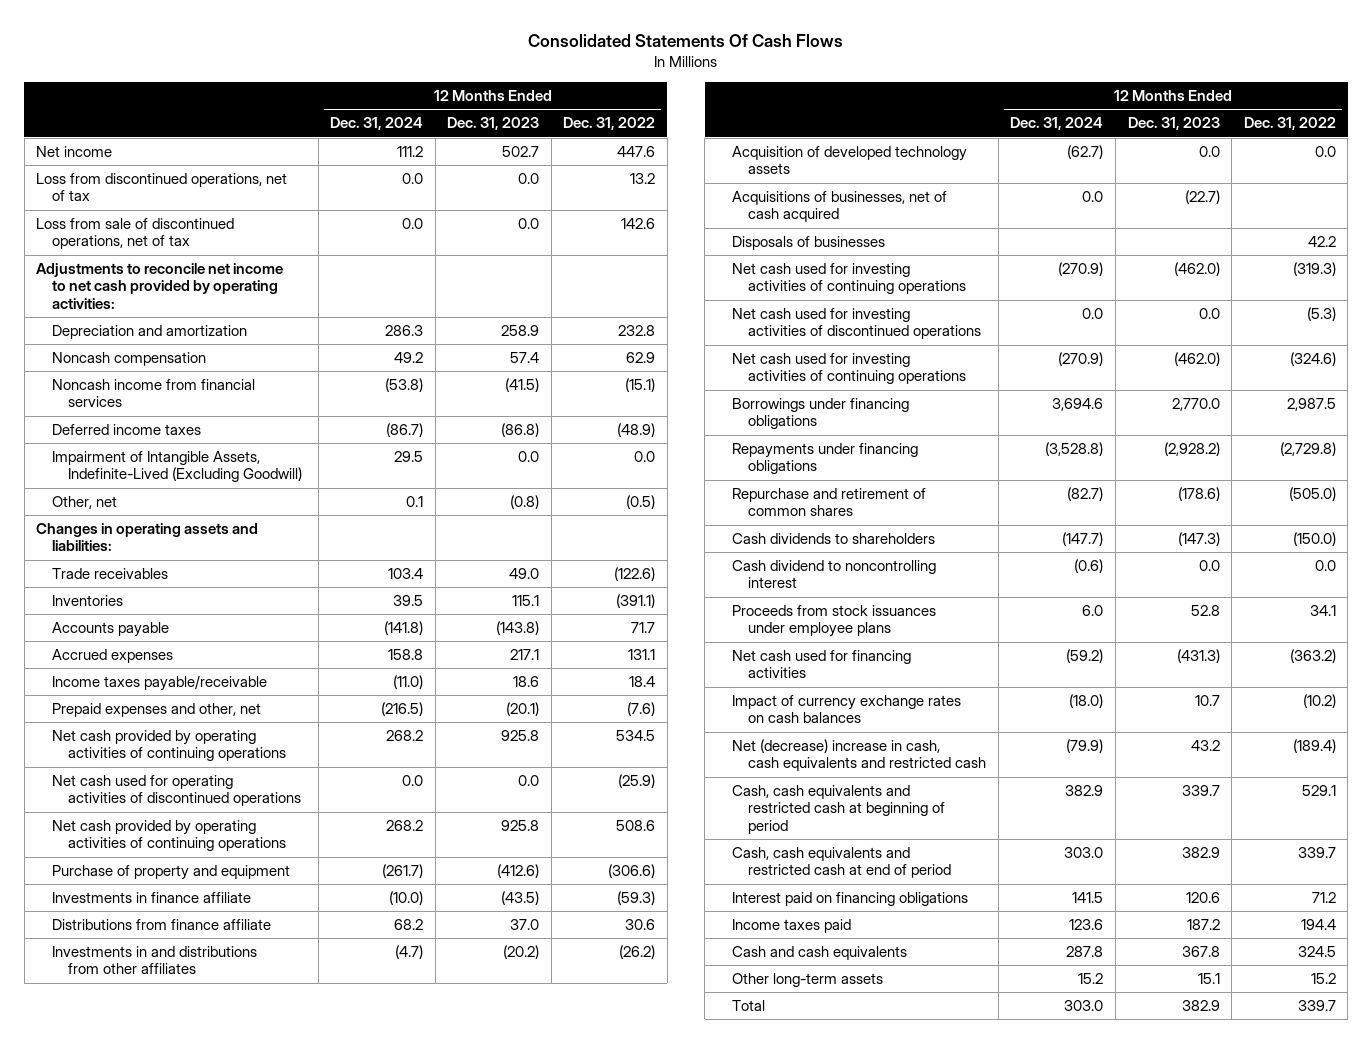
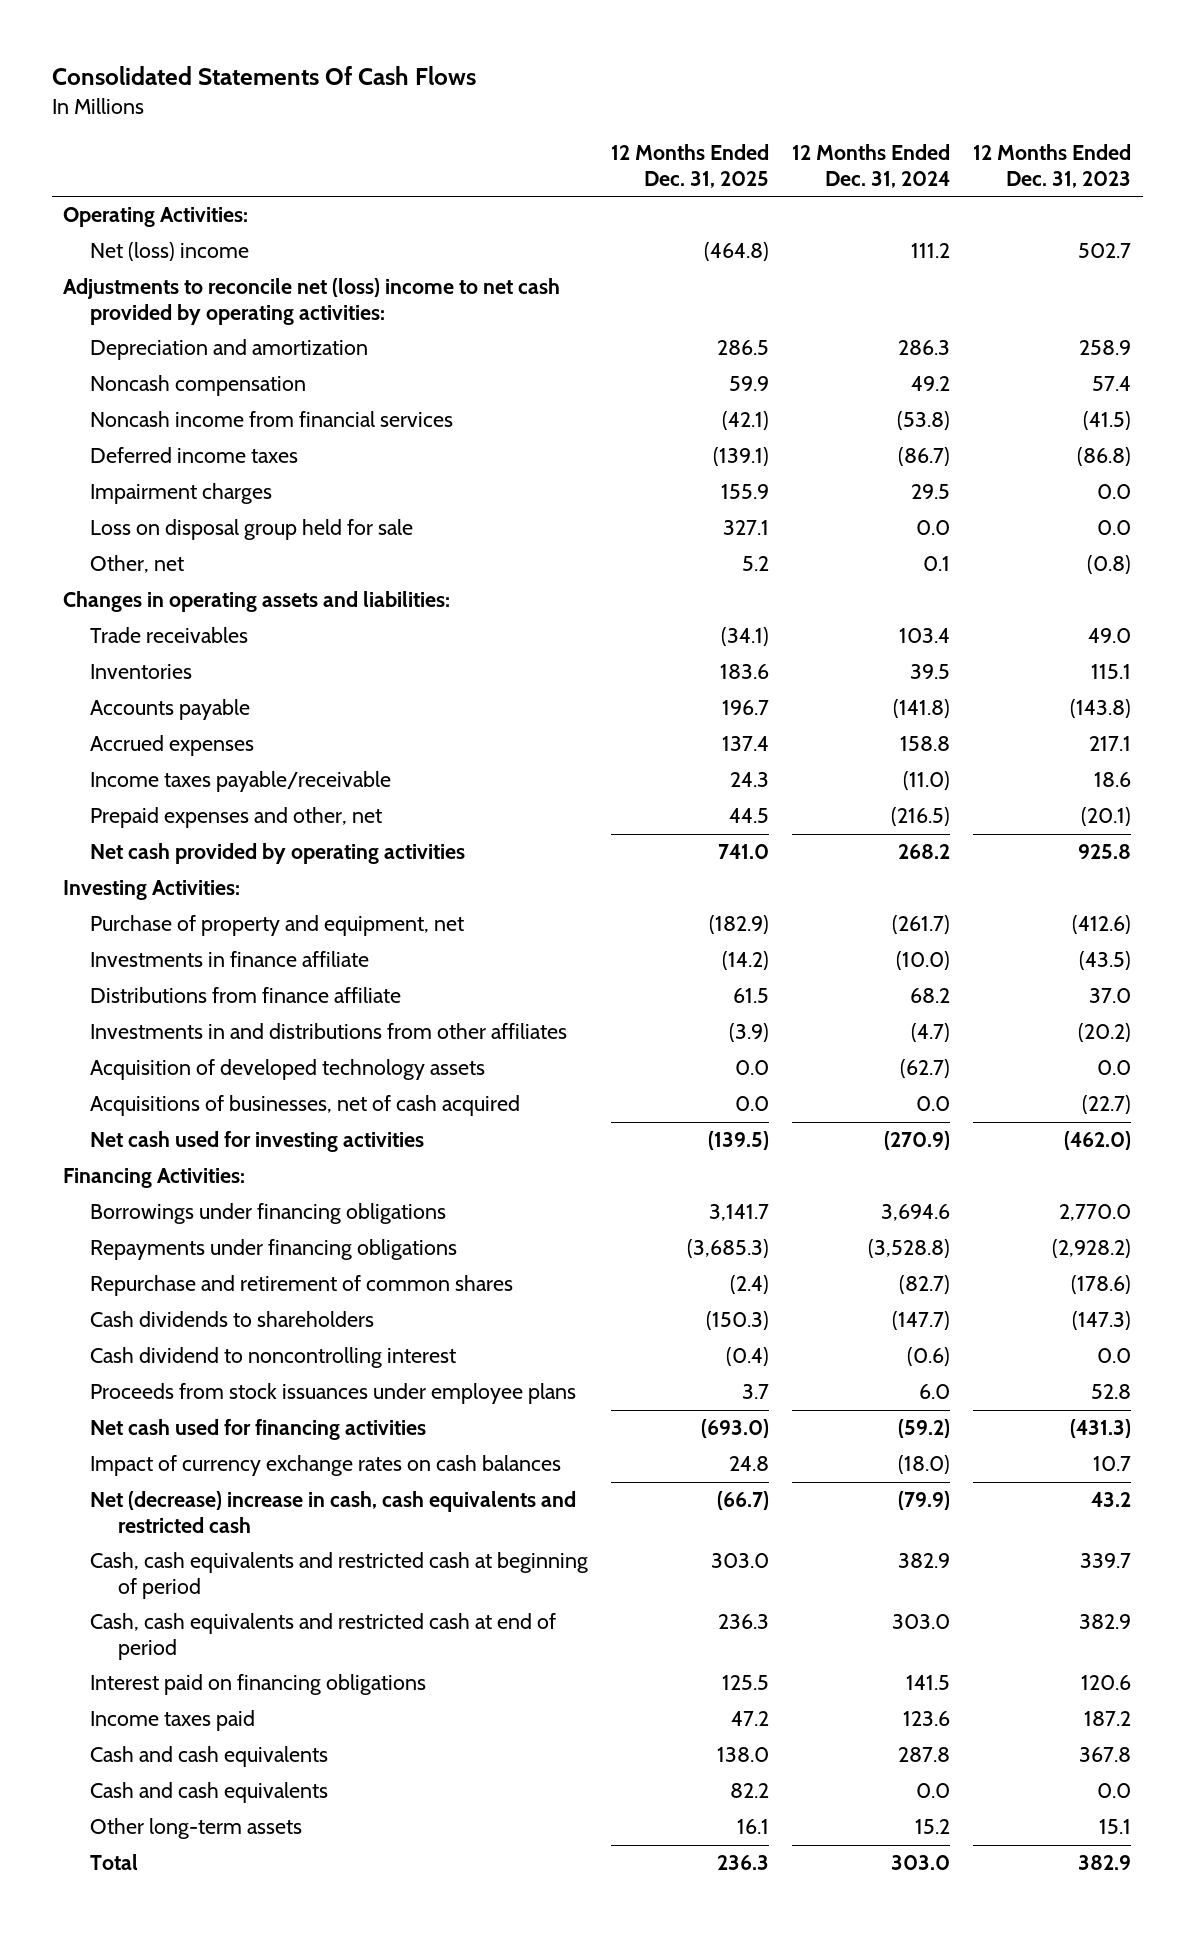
[563,117,656,131] Dec. 31, 2022 -> none
none -> [611,144,770,188] 12 Months Ended Dec. 31, 2025
[36,173,288,202] Loss from discontinued operations, net of tax -> none
[36,218,235,250] Loss from sale of discontinued operations, net of tax -> none
none -> [63,207,249,228] Operating Activities:
[36,146,113,158] Net income -> [90,242,250,262] Net (loss) income
[36,263,284,309] Adjustments to reconcile net income to net cash provided by operating activities: -> [63,278,561,326] Adjustments to reconcile net (loss) income to net cash provided by operating activities:
[52,451,303,483] Impairment of Intangible Assets, Indefinite-Lived (Excluding Goodwill) -> [90,483,273,505] Impairment charges
none -> [90,519,414,541] Loss on disposal group held for sale
[52,730,287,762] Net cash provided by operating activities of continuing operations -> none
[52,775,302,807] Net cash used for operating activities of discontinued operations -> none
[52,820,287,852] Net cash provided by operating activities of continuing operations -> [90,843,466,865] Net cash provided by operating activities
none -> [63,880,241,901] Investing Activities:
[52,865,291,881] Purchase of property and equipment -> [90,915,465,937] Purchase of property and equipment, net
[732,236,886,251] Disposals of businesses -> none
[732,263,967,295] Net cash used for investing activities of continuing operations -> none
[732,308,982,340] Net cash used for investing activities of discontinued operations -> none
[732,353,967,385] Net cash used for investing activities of continuing operations -> [90,1131,425,1153] Net cash used for investing activities
none -> [63,1168,246,1189] Financing Activities:
none -> [90,1782,329,1804] Cash and cash equivalents

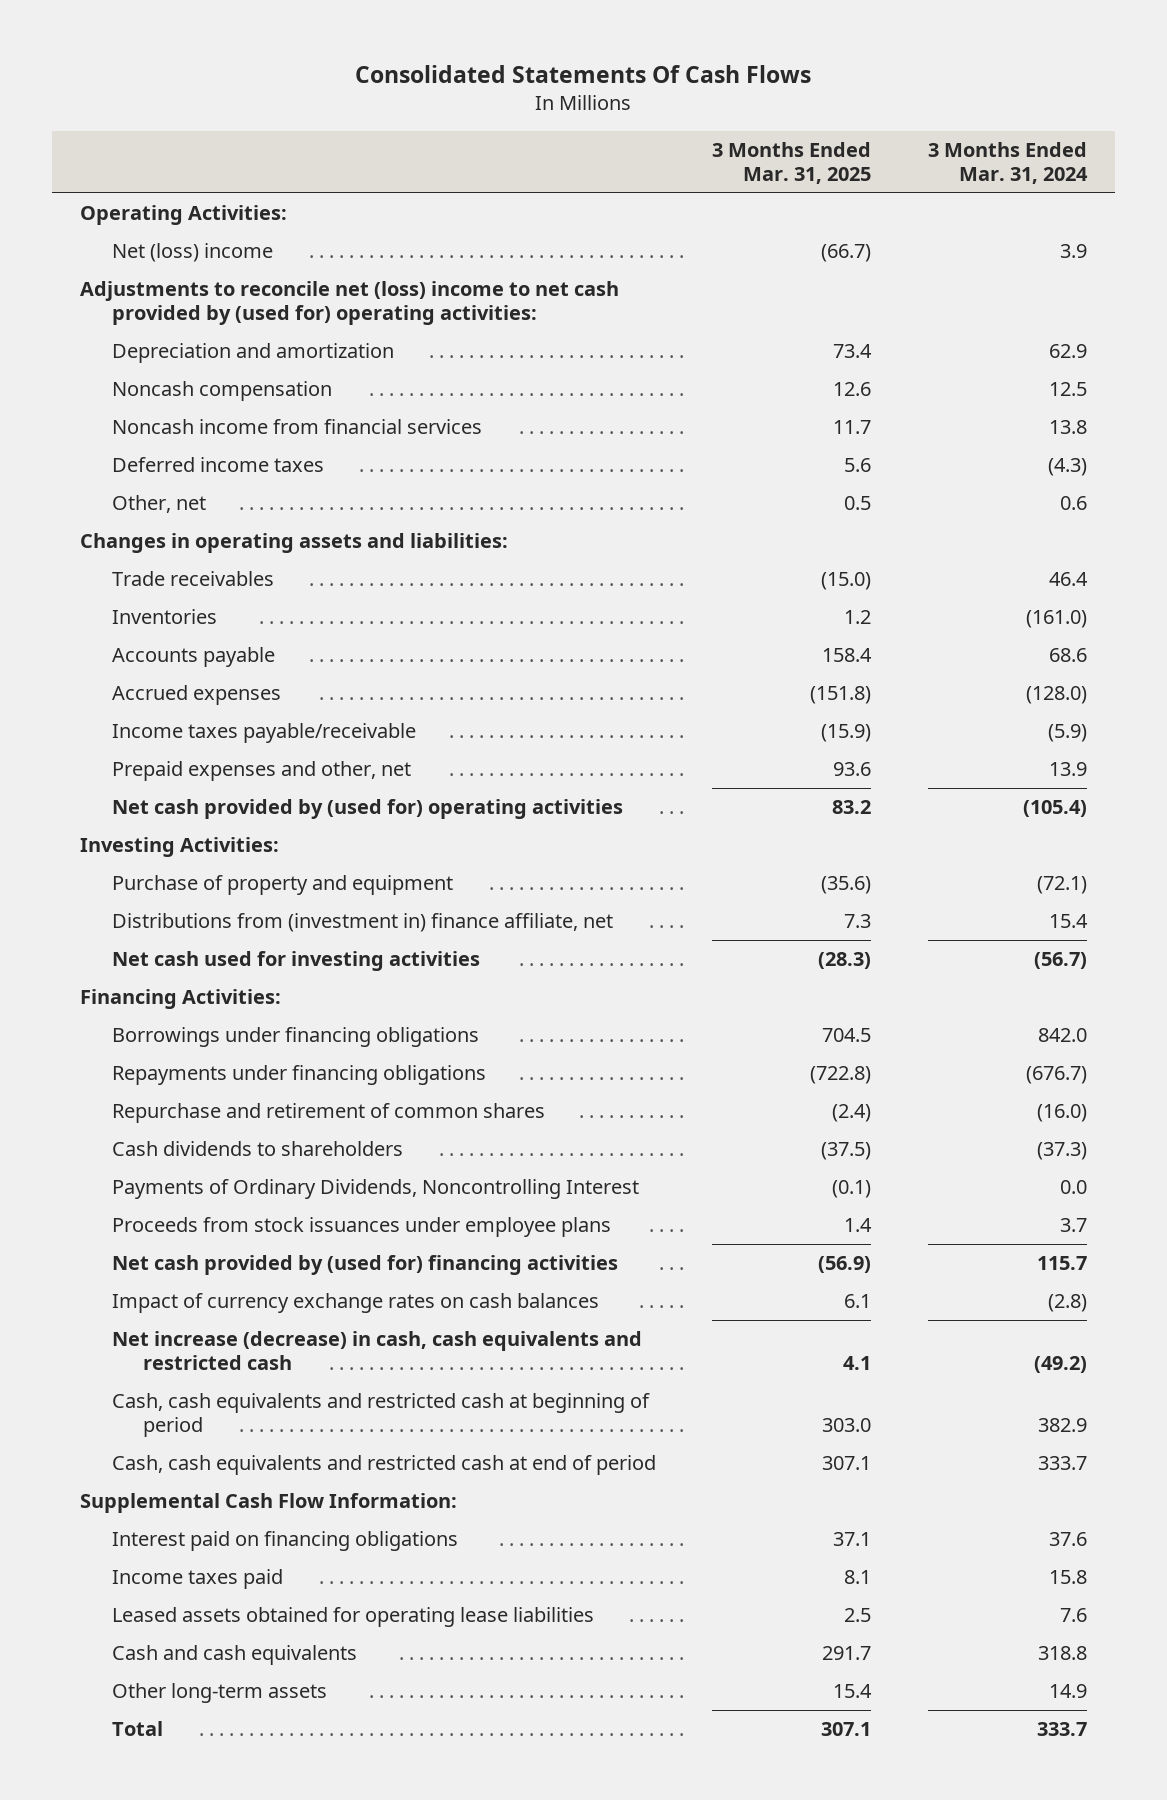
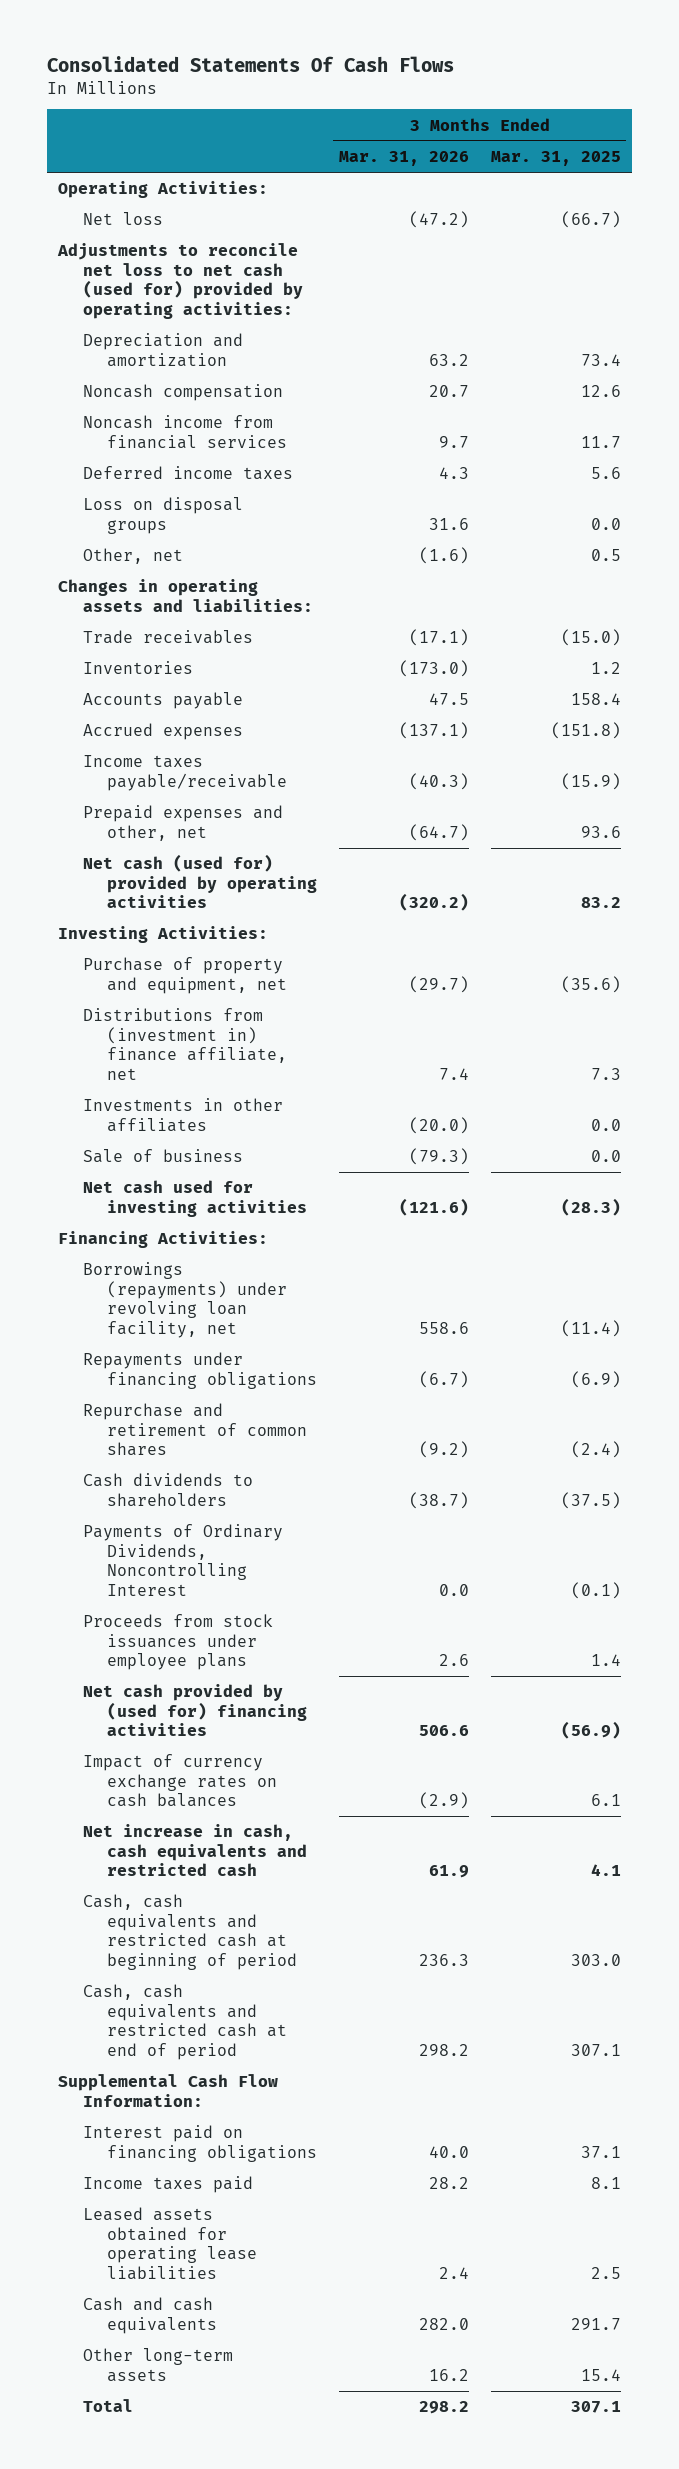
[927,142,1088,184] 3 Months Ended Mar. 31, 2024 -> none
none -> [338,151,469,167] Mar. 31, 2026
[111,243,273,263] Net (loss) income -> [82,212,163,226] Net loss
[80,281,620,326] Adjustments to reconcile net (loss) income to net cash provided by (used for) operating activities: -> [57,243,303,319] Adjustments to reconcile net loss to net cash (used for) provided by operating activities:
none -> [82,497,243,534] Loss on disposal groups
[111,799,623,820] Net cash provided by (used for) operating activities -> [82,854,317,909] Net cash (used for) provided by operating activities
[111,875,453,896] Purchase of property and equipment -> [82,957,287,994] Purchase of property and equipment, net
none -> [82,1098,283,1132] Investments in other affiliates
none -> [82,1149,243,1164] Sale of business
[111,1027,479,1048] Borrowings under financing obligations -> none
none -> [82,1262,287,1338] Borrowings (repayments) under revolving loan facility, net
[810,1066,872,1085] (722.8) -> [570,1370,621,1388] (6.9)
[111,1331,642,1371] Net increase (decrease) in cash, cash equivalents and restricted cash -> [82,1824,307,1877] Net increase in cash, cash equivalents and restricted cash

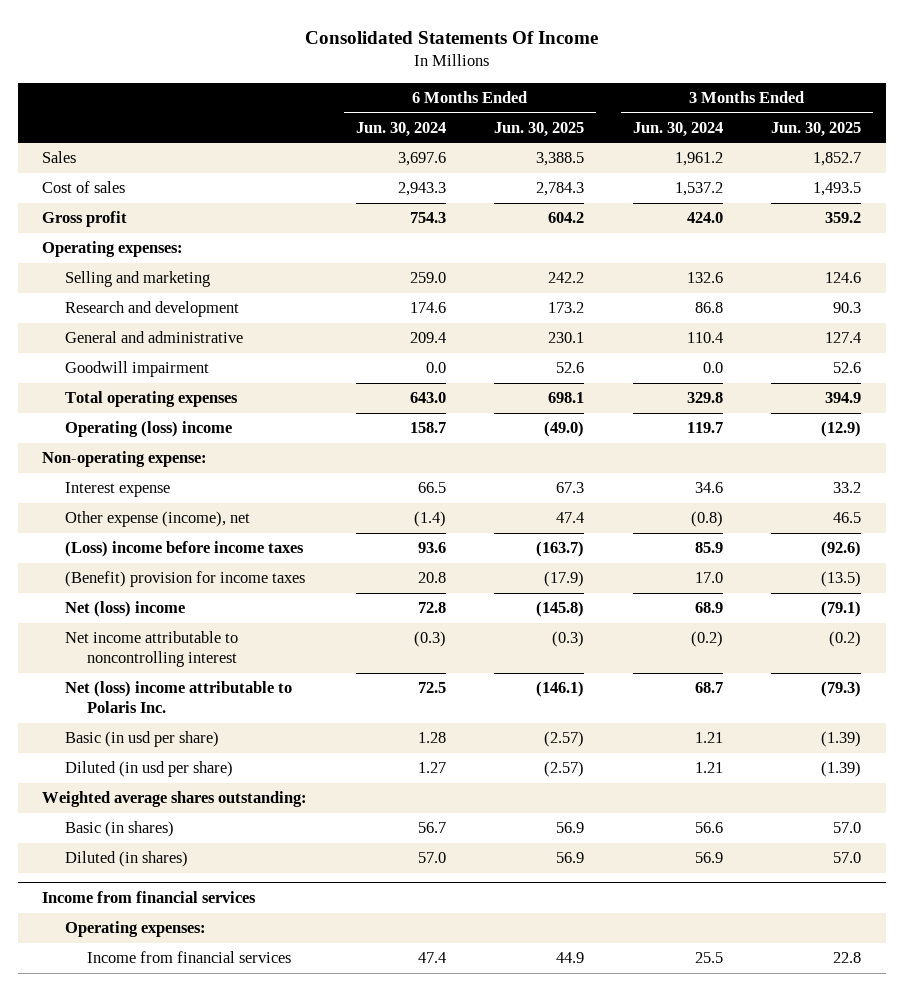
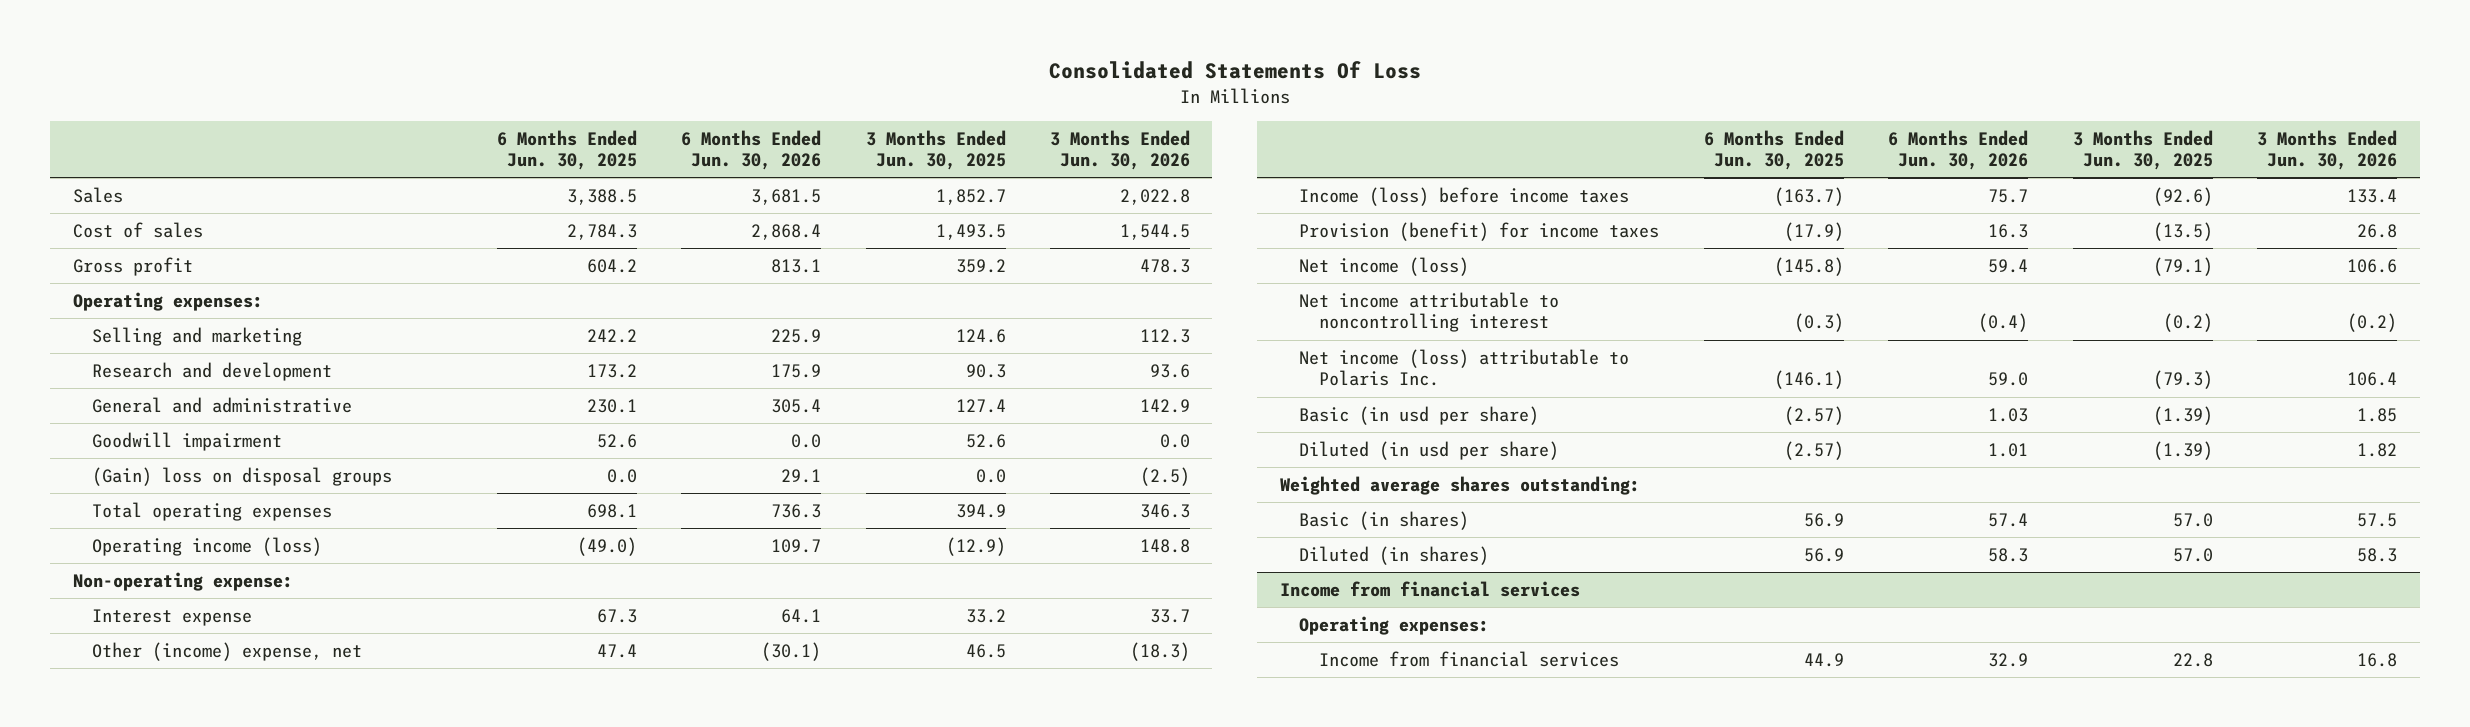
[304,30,598,44] Consolidated Statements Of Income -> [1048,61,1421,80] Consolidated Statements Of Loss
[355,121,446,137] Jun. 30, 2024 -> none
[632,121,723,137] Jun. 30, 2024 -> none
none -> [681,129,822,171] 6 Months Ended Jun. 30, 2026
none -> [1050,129,1191,171] 3 Months Ended Jun. 30, 2026
none -> [92,466,393,486] (Gain) loss on disposal groups
[64,421,232,438] Operating (loss) income -> [92,536,323,556] Operating income (loss)
[64,511,250,528] Other expense (income), net -> [92,641,363,661] Other (income) expense, net
[64,541,304,558] (Loss) income before income taxes -> [1299,186,1630,206] Income (loss) before income taxes
[64,571,305,588] (Benefit) provision for income taxes -> [1299,221,1660,241] Provision (benefit) for income taxes
[64,601,185,618] Net (loss) income -> [1299,256,1470,276] Net income (loss)
[64,681,292,714] Net (loss) income attributable to Polaris Inc. -> [1299,348,1630,387] Net income (loss) attributable to Polaris Inc.

